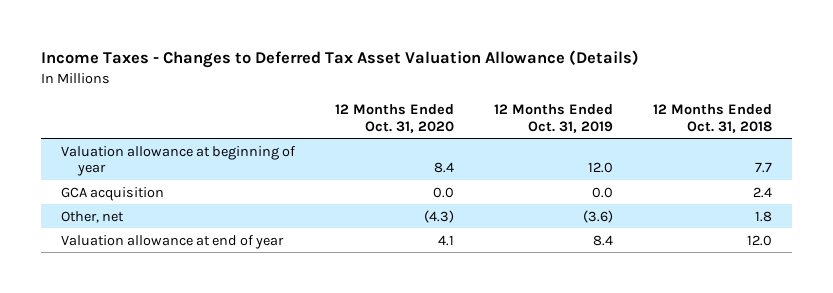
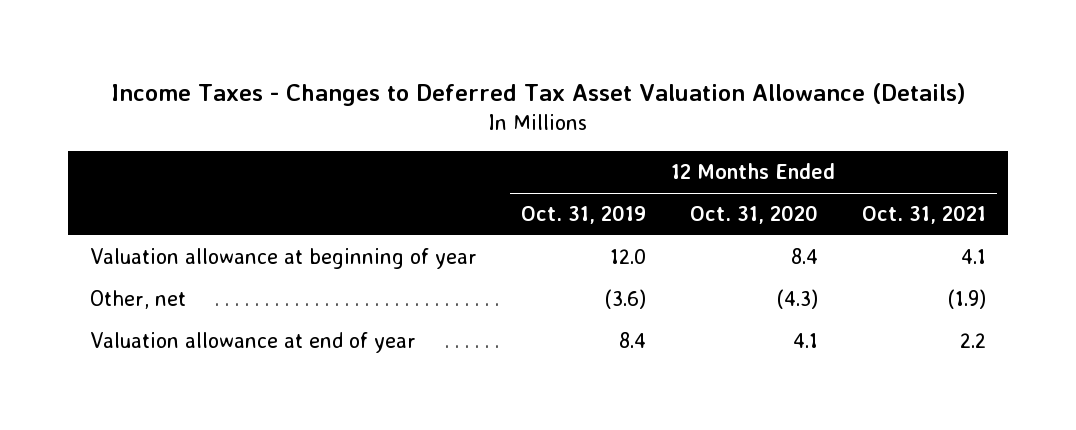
[652,103,772,133] 12 Months Ended Oct. 31, 2018 -> none
none -> [861,205,986,225] Oct. 31, 2021
[60,186,164,201] GCA acquisition -> none

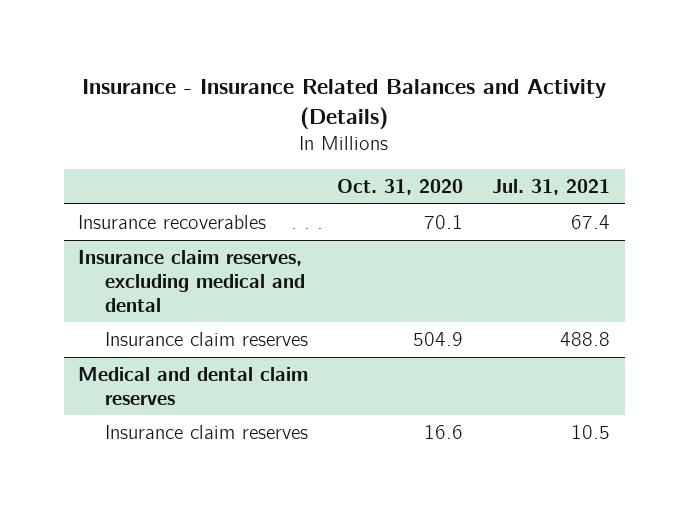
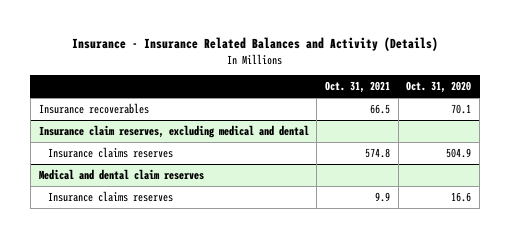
[492,178,611,195] Jul. 31, 2021 -> none
none -> [324,81,390,94] Oct. 31, 2021
[105,331,309,346] Insurance claim reserves -> [48,147,174,159] Insurance claims reserves
[105,424,309,439] Insurance claim reserves -> [48,191,174,203] Insurance claims reserves

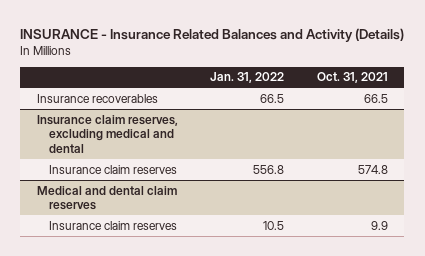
[71,37,438,52] Insurance - Insurance Related Balances and Activity (Details) -> [20,27,405,42] INSURANCE - Insurance Related Balances and Activity (Details)
[406,81,472,94] Oct. 31, 2020 -> none
none -> [210,72,285,84] Jan. 31, 2022
[48,147,174,159] Insurance claims reserves -> [49,164,178,174] Insurance claim reserves
[48,191,174,203] Insurance claims reserves -> [49,220,178,230] Insurance claim reserves

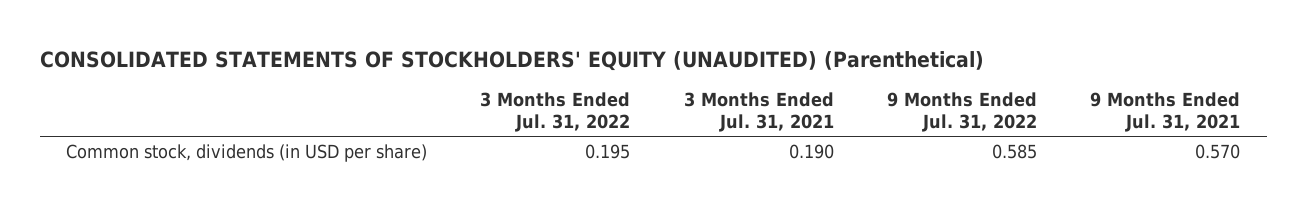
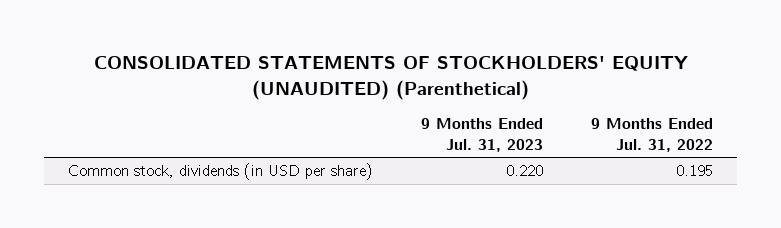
[480,91,631,133] 3 Months Ended Jul. 31, 2022 -> none
[683,91,834,133] 3 Months Ended Jul. 31, 2021 -> none
[1090,91,1241,133] 9 Months Ended Jul. 31, 2021 -> none
none -> [421,118,544,152] 9 Months Ended Jul. 31, 2023
[991,143,1037,159] 0.585 -> [675,165,713,177] 0.195

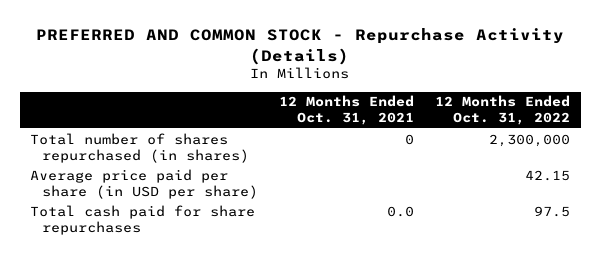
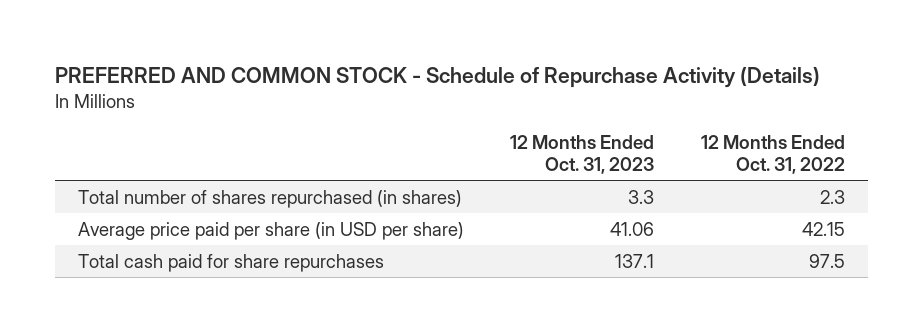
[36,28,565,65] PREFERRED AND COMMON STOCK - Repurchase Activity (Details) -> [55,66,821,89] PREFERRED AND COMMON STOCK - Schedule of Repurchase Activity (Details)
[279,95,415,126] 12 Months Ended Oct. 31, 2021 -> none
none -> [510,134,655,174] 12 Months Ended Oct. 31, 2023
[489,133,571,147] 2,300,000 -> [819,189,845,204] 2.3

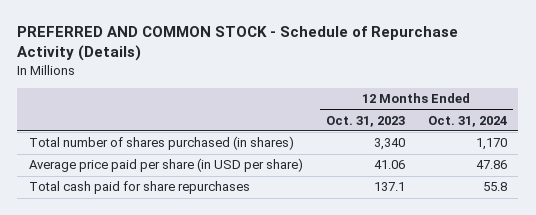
[700,134,845,174] 12 Months Ended Oct. 31, 2022 -> none
none -> [427,115,507,127] Oct. 31, 2024
[78,189,463,208] Total number of shares repurchased (in shares) -> [28,136,294,151] Total number of shares purchased (in shares)
[628,189,655,204] 3.3 -> [373,138,405,151] 3,340

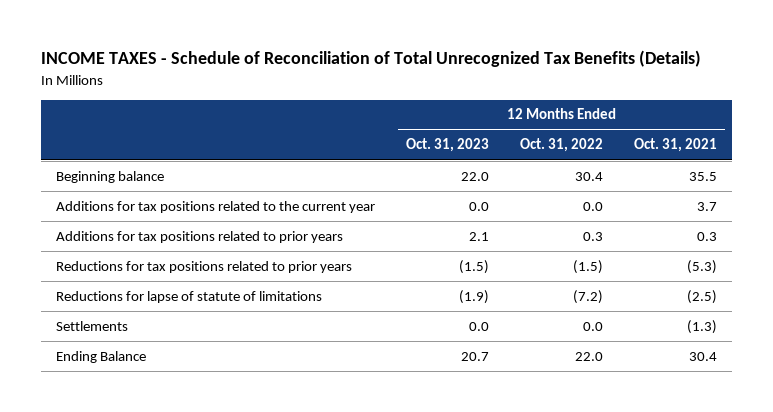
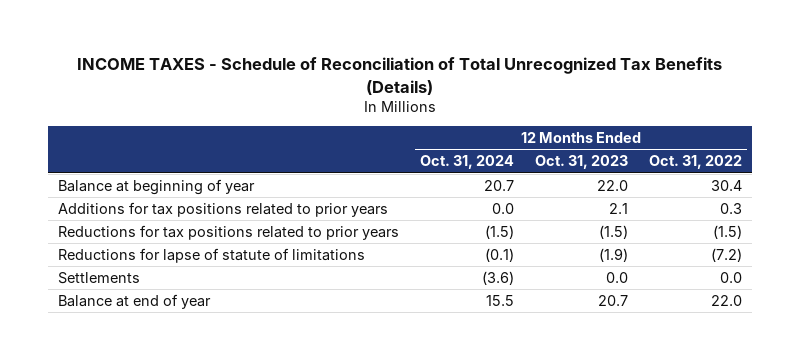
[633,138,717,153] Oct. 31, 2021 -> none
none -> [420,155,515,170] Oct. 31, 2024
[56,200,376,213] Additions for tax positions related to the current year -> none
[56,170,165,183] Beginning balance -> [58,178,256,195] Balance at beginning of year
[56,350,147,363] Ending Balance -> [58,293,212,309] Balance at end of year

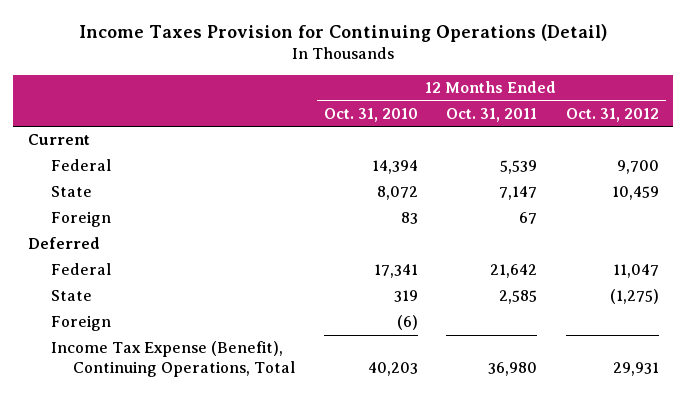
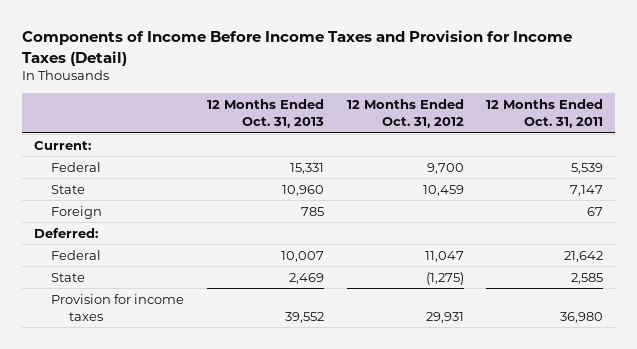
[79,23,608,42] Income Taxes Provision for Continuing Operations (Detail) -> [22,30,573,66] Components of Income Before Income Taxes and Provision for Income Taxes (Detail)
[323,108,418,123] Oct. 31, 2010 -> none
none -> [206,99,324,128] 12 Months Ended Oct. 31, 2013
[27,134,90,146] Current -> [33,140,91,150] Current:
[27,237,100,250] Deferred -> [33,227,98,238] Deferred:
[50,315,111,332] Foreign -> none
[50,341,296,378] Income Tax Expense (Benefit), Continuing Operations, Total -> [51,293,185,321] Provision for income taxes

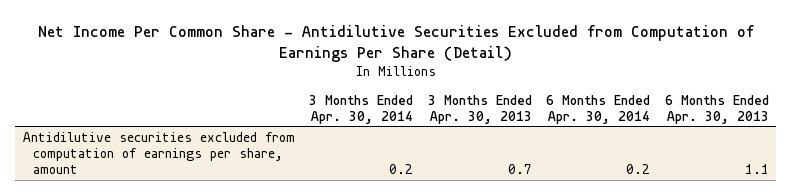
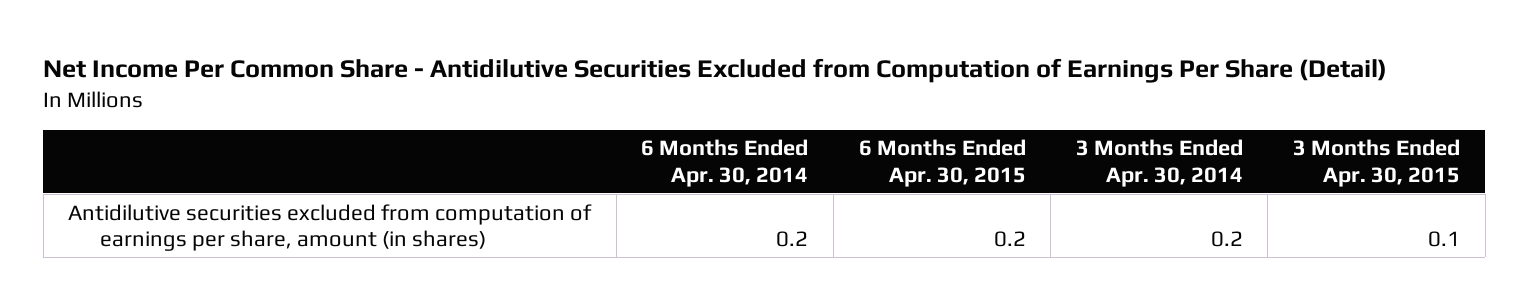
[427,94,532,124] 3 Months Ended Apr. 30, 2013 -> none
[664,94,769,124] 6 Months Ended Apr. 30, 2013 -> none
none -> [858,139,1026,187] 6 Months Ended Apr. 30, 2015
none -> [1292,139,1460,187] 3 Months Ended Apr. 30, 2015
[22,131,295,175] Antidilutive securities excluded from computation of earnings per share, amount -> [68,203,593,252] Antidilutive securities excluded from computation of earnings per share, amount (in shares)

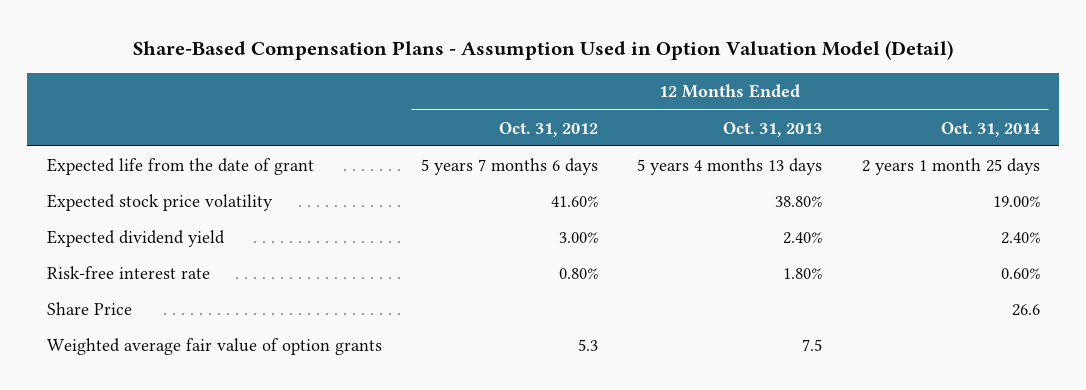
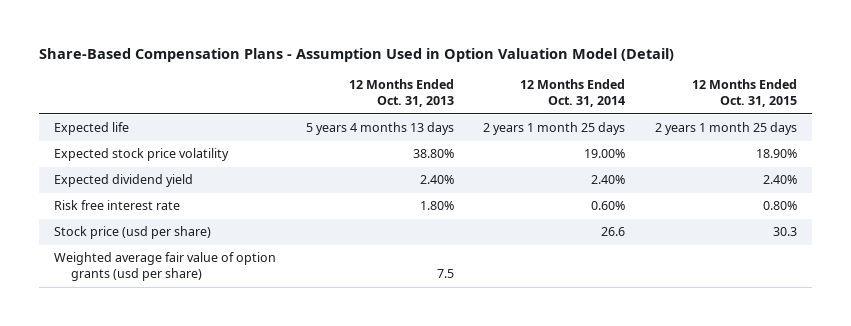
[499,121,599,137] Oct. 31, 2012 -> none
none -> [692,79,798,108] 12 Months Ended Oct. 31, 2015
[46,158,314,176] Expected life from the date of grant -> [54,122,130,136] Expected life
[46,266,210,280] Risk-free interest rate -> [54,200,181,211] Risk free interest rate
[46,302,132,316] Share Price -> [54,226,212,240] Stock price (usd per share)
[46,338,382,356] Weighted average fair value of option grants -> [54,252,277,282] Weighted average fair value of option grants (usd per share)

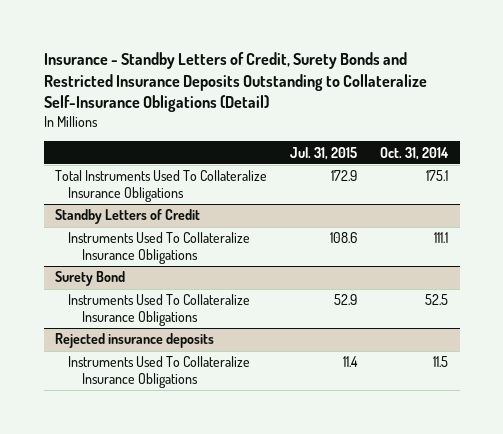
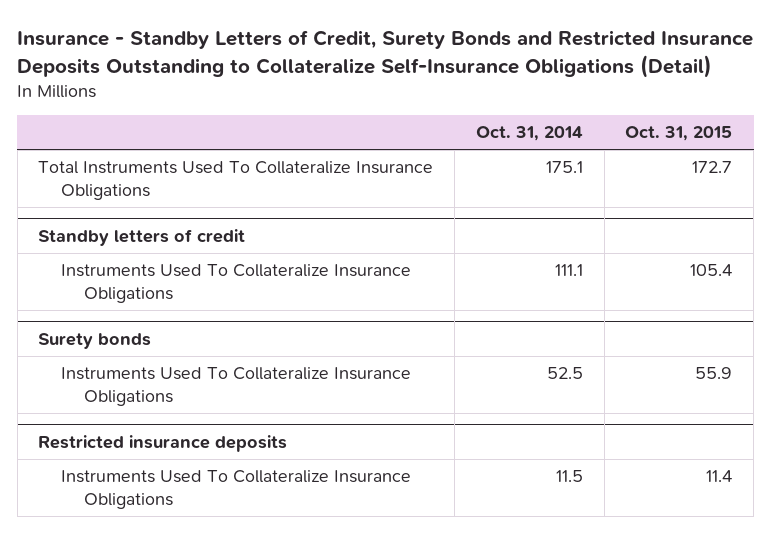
[290,146,358,160] Jul. 31, 2015 -> none
none -> [625,126,733,142] Oct. 31, 2015
[55,209,201,225] Standby Letters of Credit -> [38,228,246,246] Standby letters of credit
[55,271,126,287] Surety Bond -> [38,332,152,349] Surety bonds
[55,333,215,349] Rejected insurance deposits -> [38,434,288,452] Restricted insurance deposits

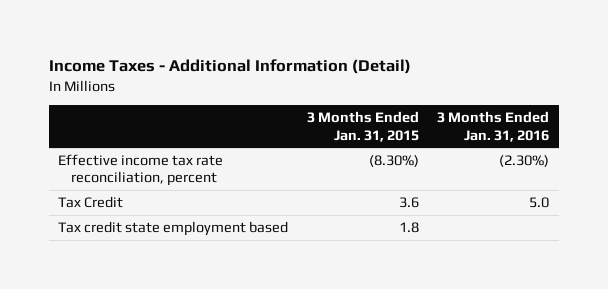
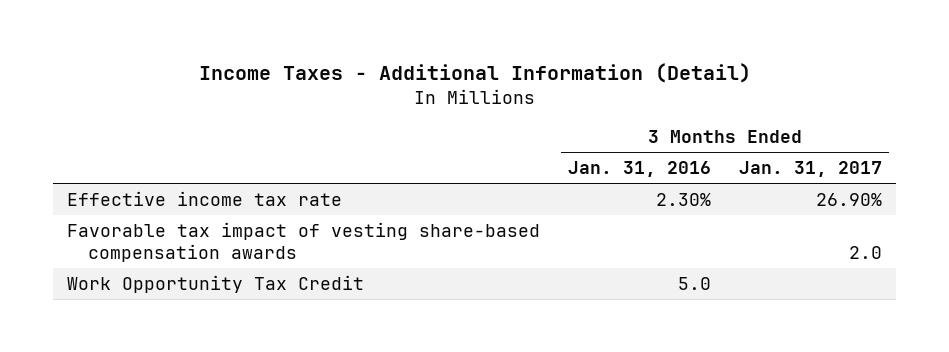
[306,111,419,142] 3 Months Ended Jan. 31, 2015 -> none
none -> [739,161,883,178] Jan. 31, 2017
[58,221,289,237] Tax credit state employment based -> none
[58,154,224,187] Effective income tax rate reconciliation, percent -> [67,190,343,206] Effective income tax rate
[499,155,550,168] (2.30%) -> [656,192,712,206] 2.30%
none -> [67,221,541,263] Favorable tax impact of vesting share-based compensation awards
[58,196,124,209] Tax Credit -> [67,274,365,293] Work Opportunity Tax Credit

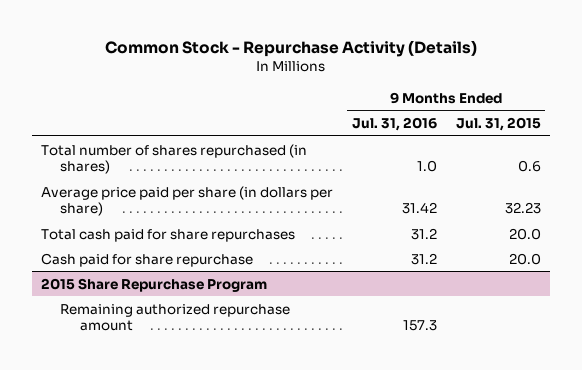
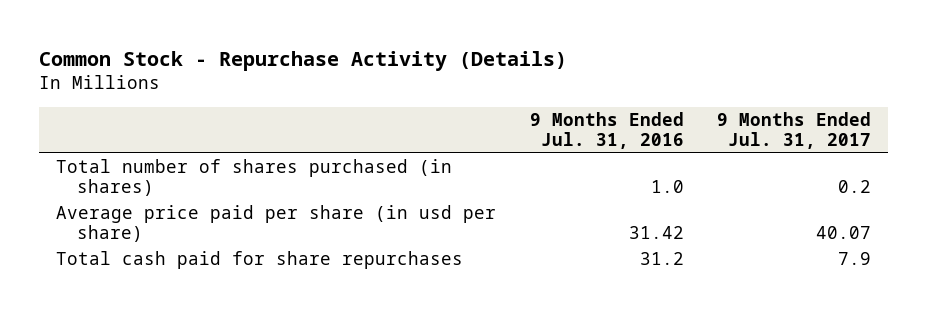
[455,116,541,131] Jul. 31, 2015 -> none
none -> [717,111,872,150] 9 Months Ended Jul. 31, 2017
[41,143,308,175] Total number of shares repurchased (in shares) -> [55,159,452,197] Total number of shares purchased (in shares)
[41,185,334,217] Average price paid per share (in dollars per share) -> [55,205,496,243] Average price paid per share (in usd per share)
[41,252,254,267] Cash paid for share repurchase -> none
[41,277,268,292] 2015 Share Repurchase Program -> none
[60,303,291,332] Remaining authorized repurchase amount -> none

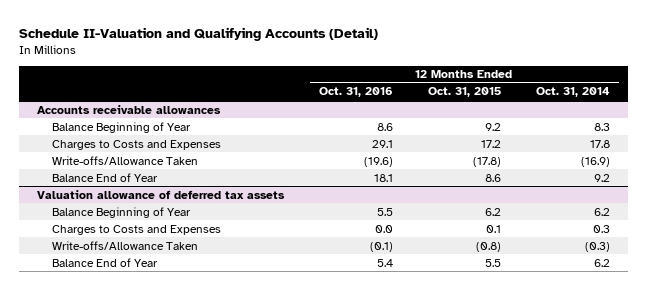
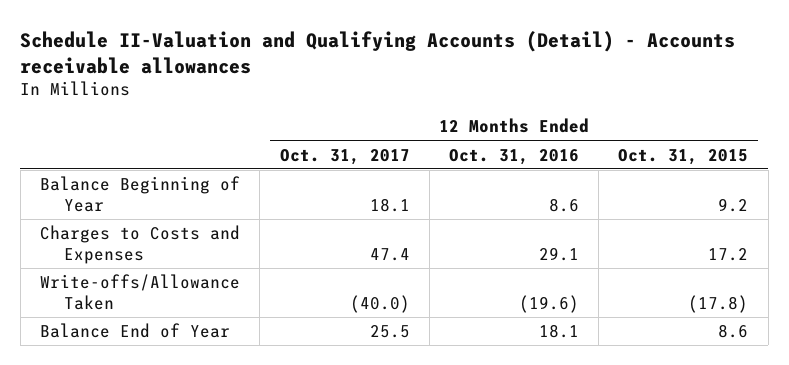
[19,26,379,41] Schedule II-Valuation and Qualifying Accounts (Detail) -> [20,30,736,74] Schedule II-Valuation and Qualifying Accounts (Detail) - Accounts receivable allowances
[536,87,611,98] Oct. 31, 2014 -> none
none -> [279,148,410,165] Oct. 31, 2017
[36,104,221,114] Accounts receivable allowances -> none
[36,189,285,199] Valuation allowance of deferred tax assets -> none
[52,206,192,218] Balance Beginning of Year -> none
[52,224,222,235] Charges to Costs and Expenses -> none
[52,240,199,250] Write-offs/Allowance Taken -> none
[52,257,159,267] Balance End of Year -> none

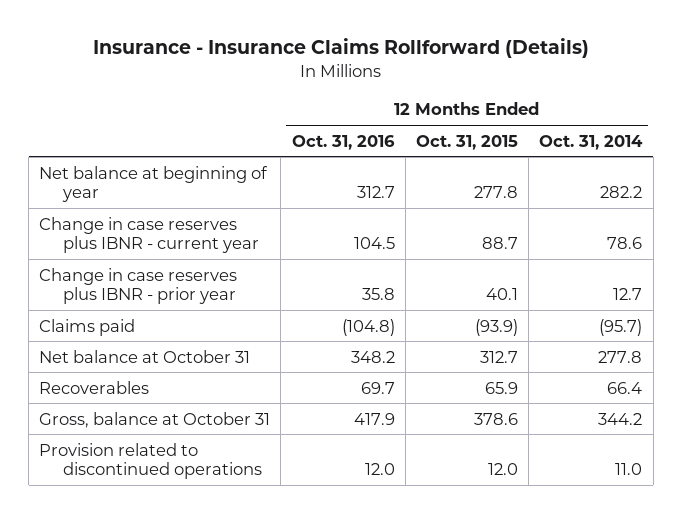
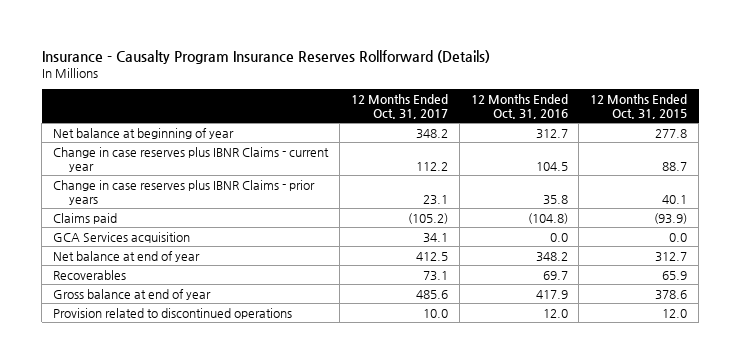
[92,38,589,59] Insurance - Insurance Claims Rollforward (Details) -> [41,49,490,64] Insurance - Causalty Program Insurance Reserves Rollforward (Details)
[539,134,644,150] Oct. 31, 2014 -> none
none -> [350,93,448,120] 12 Months Ended Oct. 31, 2017
[39,216,260,253] Change in case reserves plus IBNR - current year -> [53,146,330,172] Change in case reserves plus IBNR Claims - current year
[39,267,238,304] Change in case reserves plus IBNR - prior year -> [53,179,316,205] Change in case reserves plus IBNR Claims - prior years
none -> [53,231,191,243] GCA Services acquisition
[39,349,251,363] Net balance at October 31 -> [53,250,201,262] Net balance at end of year
[39,411,271,428] Gross, balance at October 31 -> [53,288,212,300] Gross balance at end of year

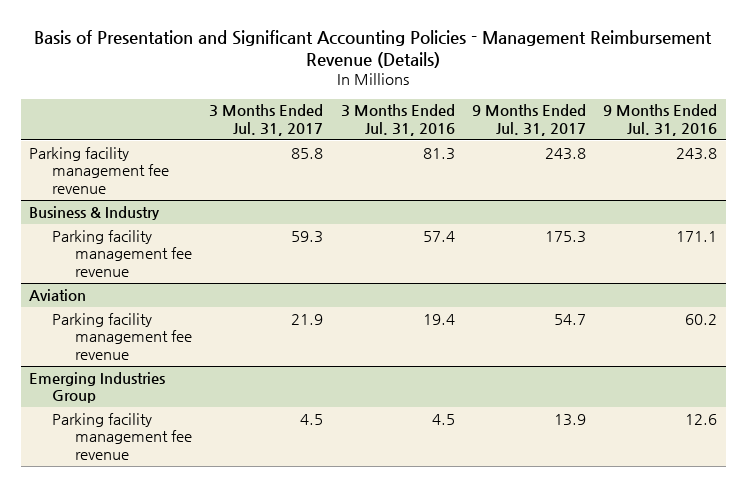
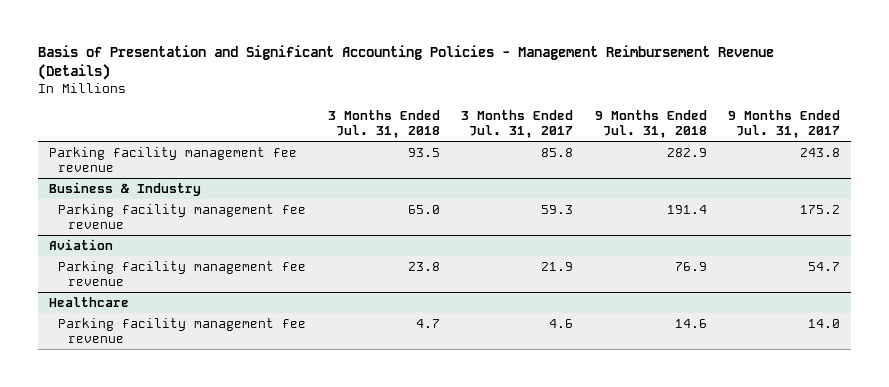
[340,104,455,136] 3 Months Ended Jul. 31, 2016 -> none
[603,104,718,136] 9 Months Ended Jul. 31, 2016 -> none
none -> [327,110,440,138] 3 Months Ended Jul. 31, 2018
none -> [594,110,707,138] 9 Months Ended Jul. 31, 2018
[545,230,587,243] 175.3 -> [800,204,841,214] 175.2
[29,371,166,404] Emerging Industries Group -> none
none -> [49,296,130,307] Healthcare
[300,413,324,425] 4.5 -> [549,318,574,328] 4.6
[554,413,587,426] 13.9 -> [808,318,841,328] 14.0

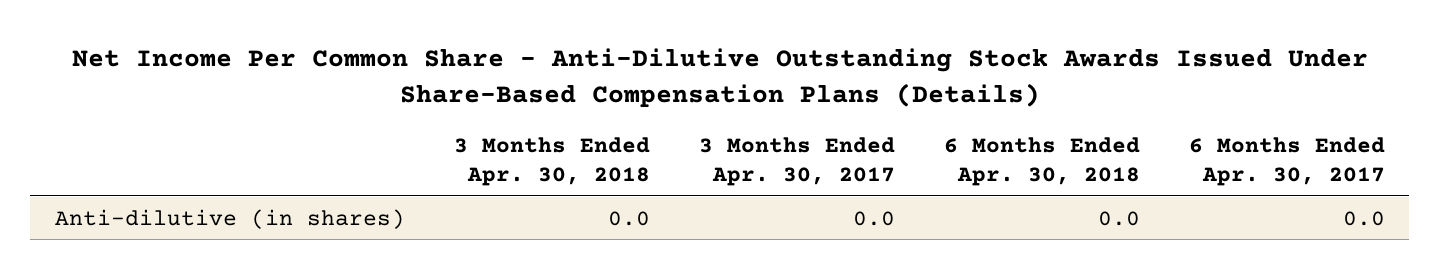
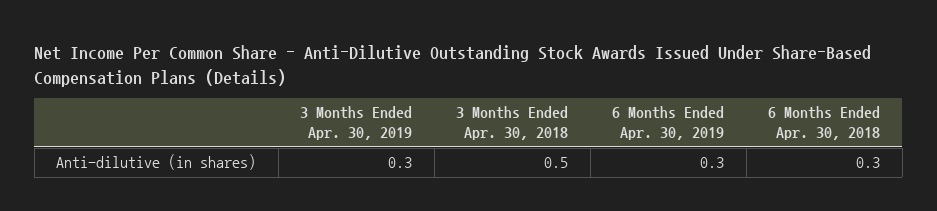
[698,137,895,187] 3 Months Ended Apr. 30, 2017 -> none
[1188,137,1385,187] 6 Months Ended Apr. 30, 2017 -> none
none -> [300,106,413,141] 3 Months Ended Apr. 30, 2019
none -> [612,106,725,141] 6 Months Ended Apr. 30, 2019
[607,210,650,226] 0.0 -> [544,157,569,169] 0.5
[1097,210,1140,226] 0.0 -> [856,157,881,169] 0.3

